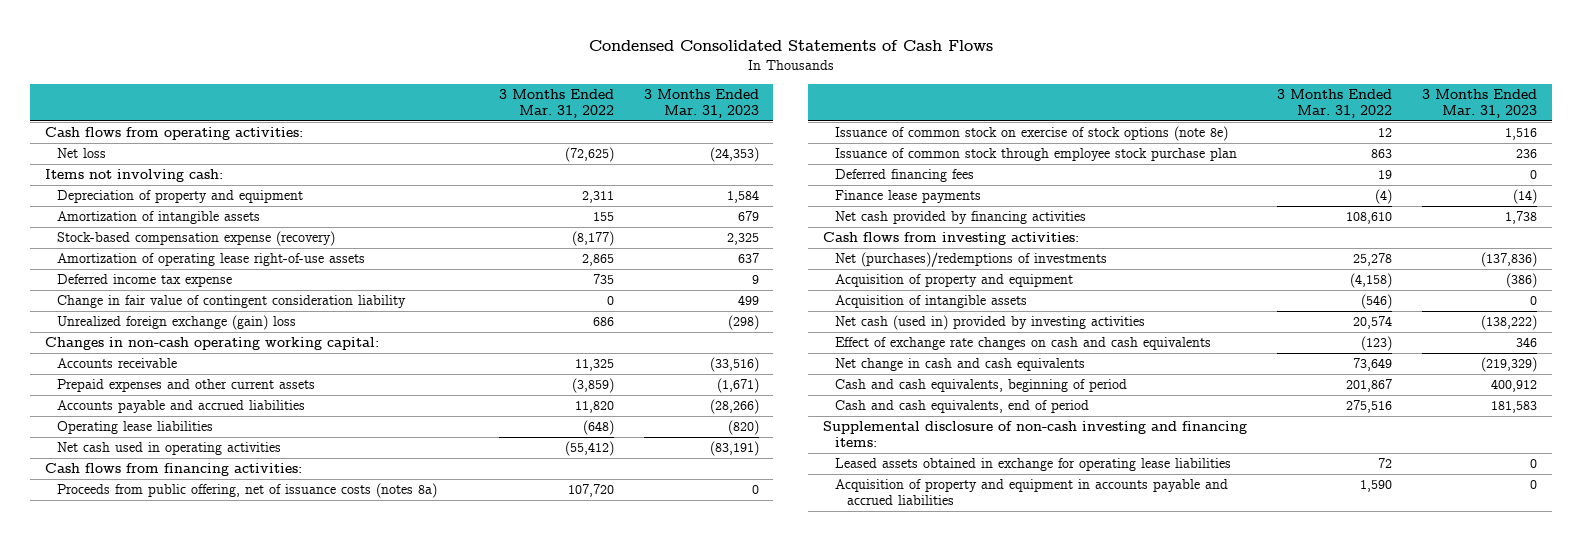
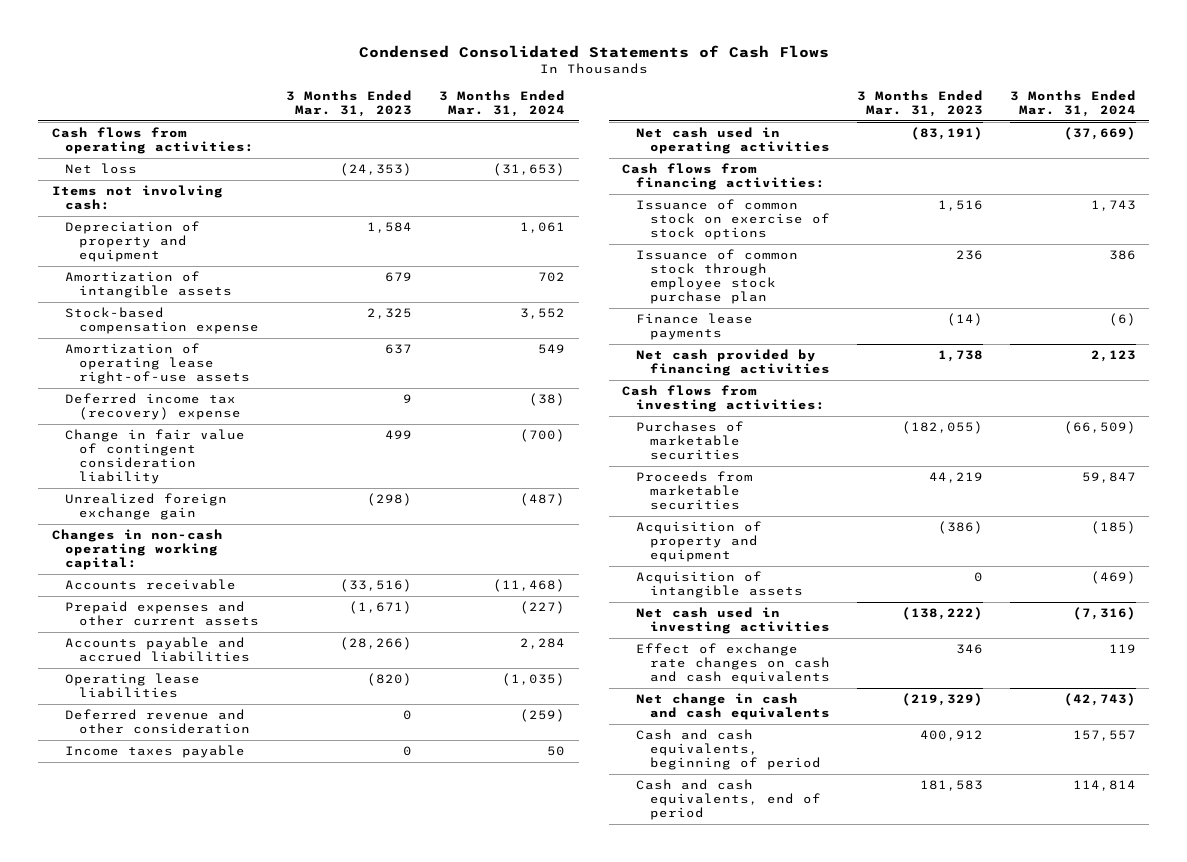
[498,88,614,118] 3 Months Ended Mar. 31, 2022 -> none
none -> [439,90,566,118] 3 Months Ended Mar. 31, 2024
[56,231,335,247] Stock-based compensation expense (recovery) -> [65,306,260,334] Stock-based compensation expense
[56,274,232,288] Deferred income tax expense -> [65,392,242,420] Deferred income tax (recovery) expense
[56,315,296,331] Unrealized foreign exchange (gain) loss -> [65,492,228,520] Unrealized foreign exchange gain
none -> [65,708,251,734] Deferred revenue and other consideration
none -> [65,744,246,758] Income taxes payable
[56,483,437,499] Proceeds from public offering, net of issuance costs (notes 8a) -> none
[835,126,1229,142] Issuance of common stock on exercise of stock options (note 8e) -> [635,198,830,240] Issuance of common stock on exercise of stock options
[835,169,975,183] Deferred financing fees -> none
[835,252,1108,268] Net (purchases)/redemptions of investments -> none
none -> [635,420,744,460] Purchases of marketable securities
none -> [635,470,753,510] Proceeds from marketable securities
[835,315,1146,331] Net cash (used in) provided by investing activities -> [635,606,830,634] Net cash used in investing activities
[823,421,1248,448] Supplemental disclosure of non-cash investing and financing items: -> none
[835,458,1232,472] Leased assets obtained in exchange for operating lease liabilities -> none
[835,479,1229,506] Acquisition of property and equipment in accounts payable and accrued liabilities -> none

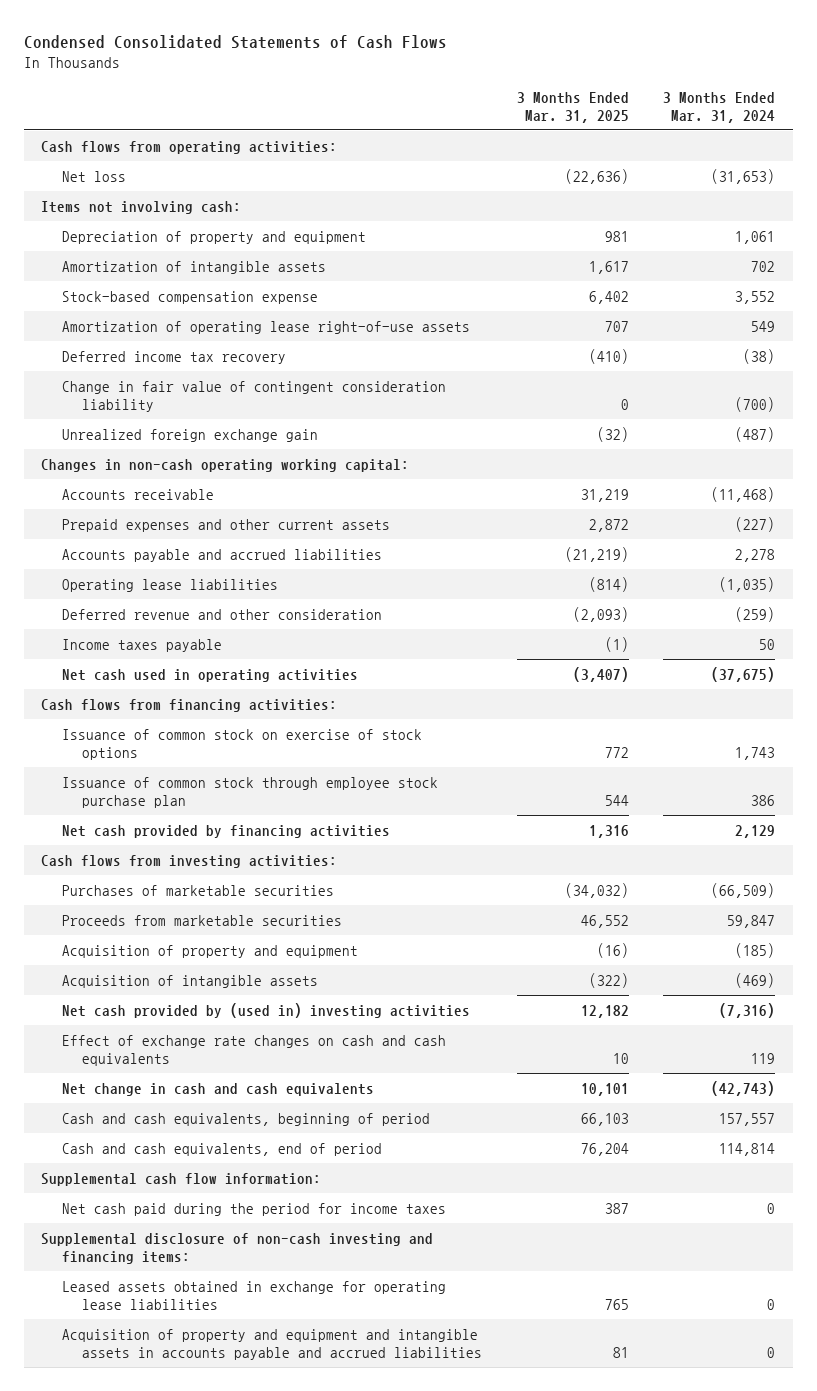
[286,90,413,118] 3 Months Ended Mar. 31, 2023 -> none
none -> [516,91,629,123] 3 Months Ended Mar. 31, 2025
[65,392,242,420] Deferred income tax (recovery) expense -> [61,350,286,364] Deferred income tax recovery
[520,637,566,649] 2,284 -> [735,548,776,562] 2,278
[1063,126,1136,140] (37,669) -> [711,666,776,682] (37,675)
[635,312,753,340] Finance lease payments -> none
[1090,349,1136,362] 2,123 -> [735,824,776,838] 2,129
[635,606,830,634] Net cash used in investing activities -> [61,1002,470,1018] Net cash provided by (used in) investing activities
none -> [41,1172,322,1186] Supplemental cash flow information:
none -> [61,1202,446,1216] Net cash paid during the period for income taxes
none -> [41,1232,434,1264] Supplemental disclosure of non-cash investing and financing items:
none -> [61,1280,446,1310] Leased assets obtained in exchange for operating lease liabilities
none -> [61,1328,482,1360] Acquisition of property and equipment and intangible assets in accounts payable and accrued liabilities

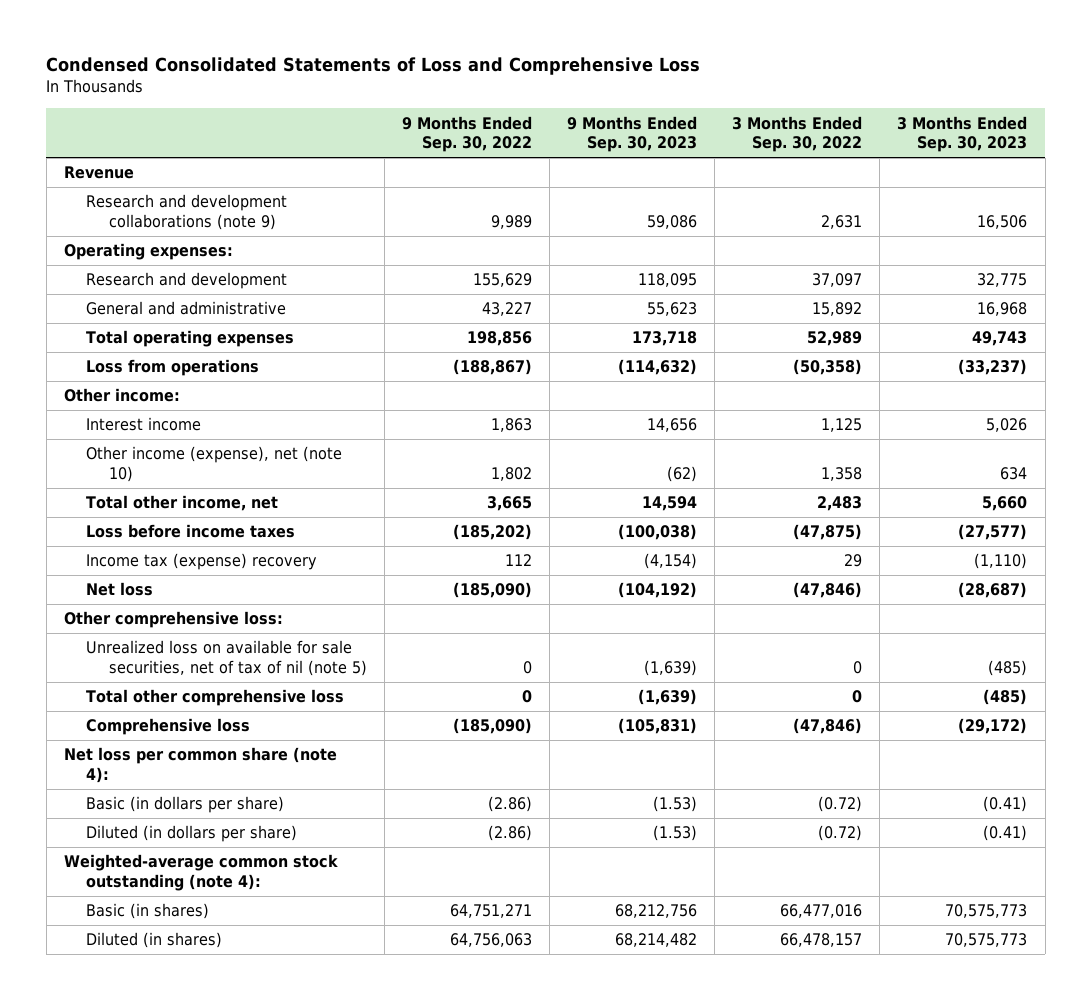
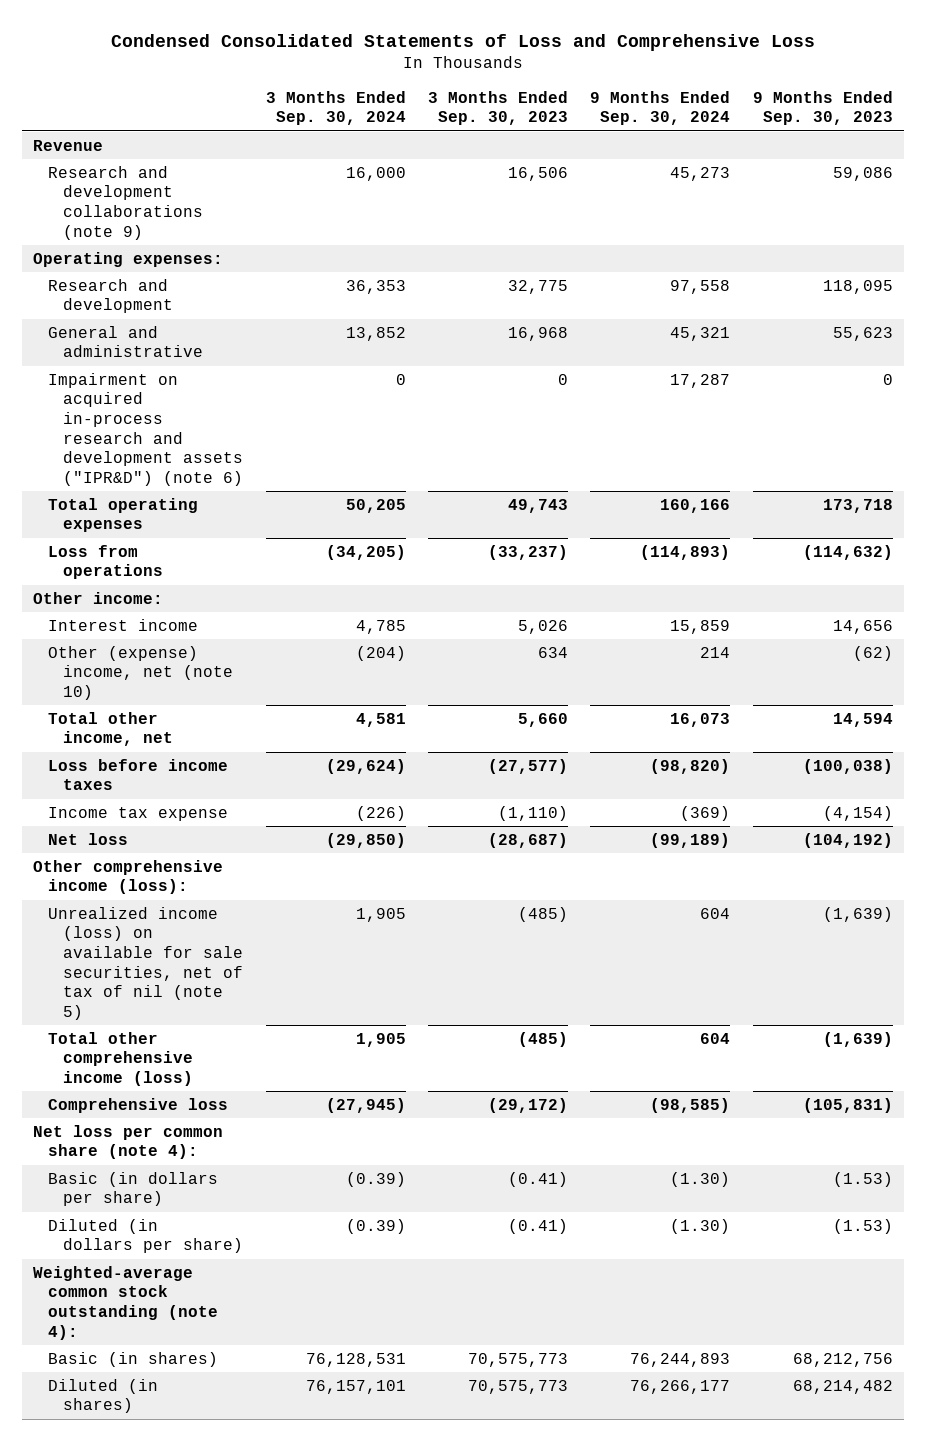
[401,115,532,153] 9 Months Ended Sep. 30, 2022 -> none
[732,115,863,153] 3 Months Ended Sep. 30, 2022 -> none
none -> [265,90,406,126] 3 Months Ended Sep. 30, 2024
none -> [590,90,731,126] 9 Months Ended Sep. 30, 2024
none -> [48,372,244,486] Impairment on acquired in-process research and development assets ("IPR&D") (note 6)
[86,446,343,483] Other income (expense), net (note 10) -> [48,645,234,700] Other (expense) income, net (note 10)
[86,553,318,571] Income tax (expense) recovery -> [48,806,229,821] Income tax expense
[63,611,283,629] Other comprehensive loss: -> [33,859,224,895] Other comprehensive income (loss):
[86,640,367,677] Unrealized loss on available for sale securities, net of tax of nil (note 5) -> [48,906,244,1020] Unrealized income (loss) on available for sale securities, net of tax of nil (note 5)
[86,689,345,707] Total other comprehensive loss -> [48,1031,194,1086] Total other comprehensive income (loss)

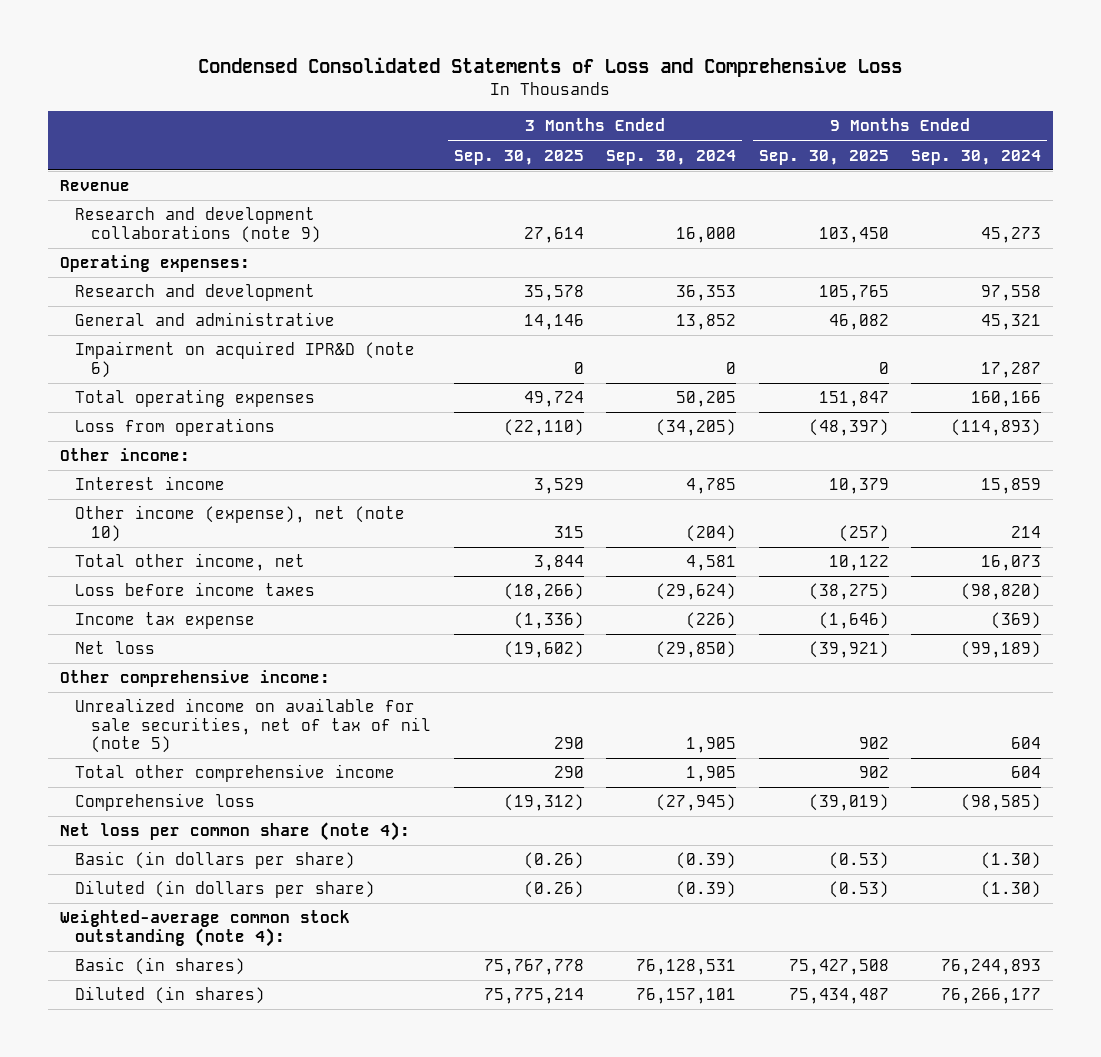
[427,90,568,126] 3 Months Ended Sep. 30, 2023 -> none
[752,90,893,126] 9 Months Ended Sep. 30, 2023 -> none
none -> [453,149,584,165] Sep. 30, 2025
none -> [758,149,889,165] Sep. 30, 2025
[48,372,244,486] Impairment on acquired in-process research and development assets ("IPR&D") (note 6) -> [75,341,416,378] Impairment on acquired IPR&D (note 6)
[48,645,234,700] Other (expense) income, net (note 10) -> [75,505,406,542] Other income (expense), net (note 10)
[33,859,224,895] Other comprehensive income (loss): -> [59,670,330,688] Other comprehensive income:
[48,906,244,1020] Unrealized income (loss) on available for sale securities, net of tax of nil (note 5) -> [75,698,431,754] Unrealized income on available for sale securities, net of tax of nil (note 5)
[48,1031,194,1086] Total other comprehensive income (loss) -> [75,764,396,783] Total other comprehensive income

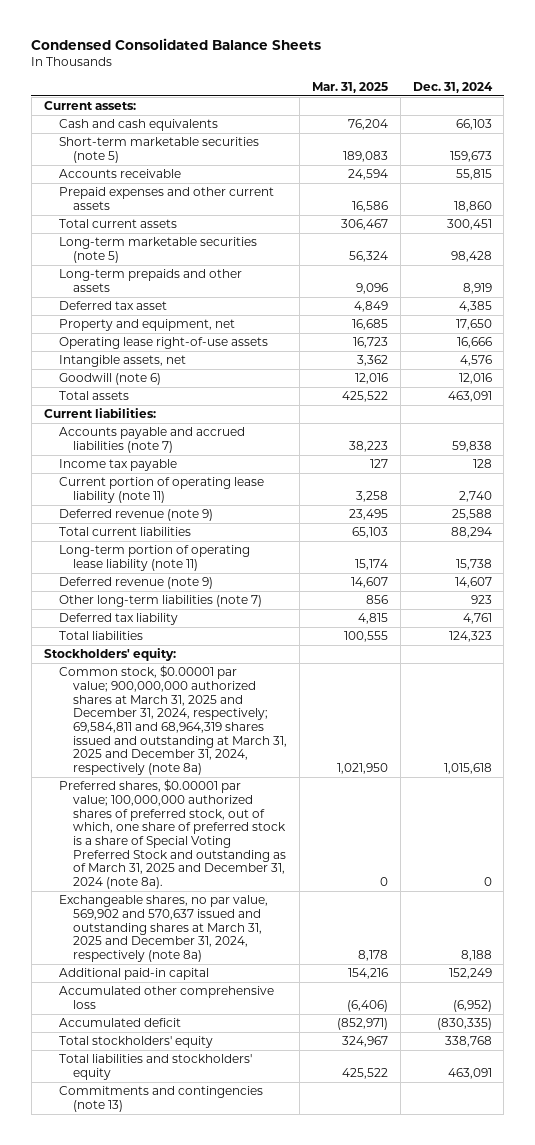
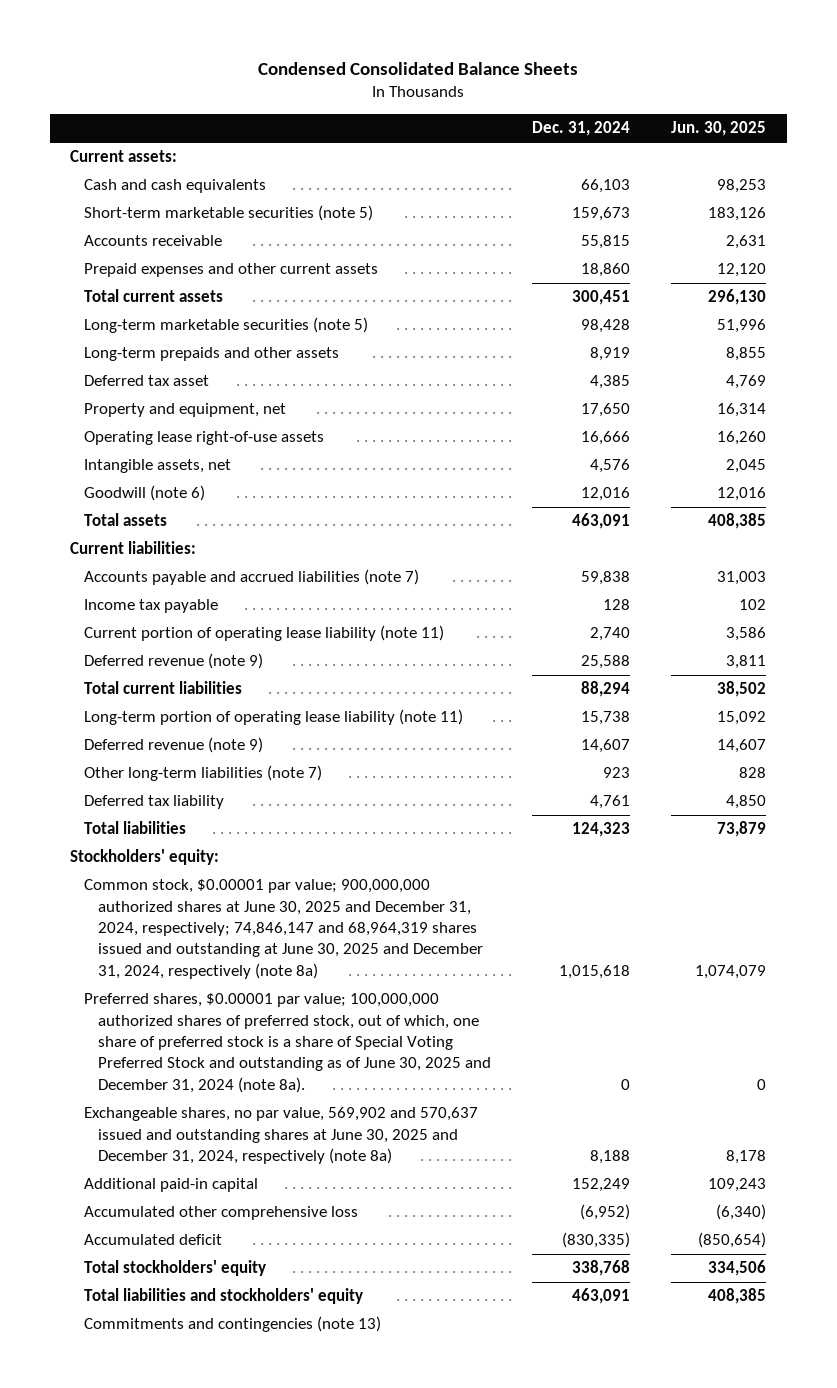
[312,81,389,93] Mar. 31, 2025 -> none
none -> [671,121,767,137] Jun. 30, 2025
[58,665,288,776] Common stock, $0.00001 par value; 900,000,000 authorized shares at March 31, 2025 and December 31, 2024, respectively; 69,584,811 and 68,964,319 shares issued and outstanding at March 31, 2025 and December 31, 2024, respectively (note 8a) -> [84,879,484,979] Common stock, $0.00001 par value; 900,000,000 authorized shares at June 30, 2025 and December 31, 2024, respectively; 74,846,147 and 68,964,319 shares issued and outstanding at June 30, 2025 and December 31, 2024, respectively (note 8a)
[58,779,287,890] Preferred shares, $0.00001 par value; 100,000,000 authorized shares of preferred stock, out of which, one share of preferred stock is a share of Special Voting Preferred Stock and outstanding as of March 31, 2025 and December 31, 2024 (note 8a). -> [84,993,492,1093] Preferred shares, $0.00001 par value; 100,000,000 authorized shares of preferred stock, out of which, one share of preferred stock is a share of Special Voting Preferred Stock and outstanding as of June 30, 2025 and December 31, 2024 (note 8a).
[58,895,268,963] Exchangeable shares, no par value, 569,902 and 570,637 issued and outstanding shares at March 31, 2025 and December 31, 2024, respectively (note 8a) -> [84,1107,479,1165] Exchangeable shares, no par value, 569,902 and 570,637 issued and outstanding shares at June 30, 2025 and December 31, 2024, respectively (note 8a)

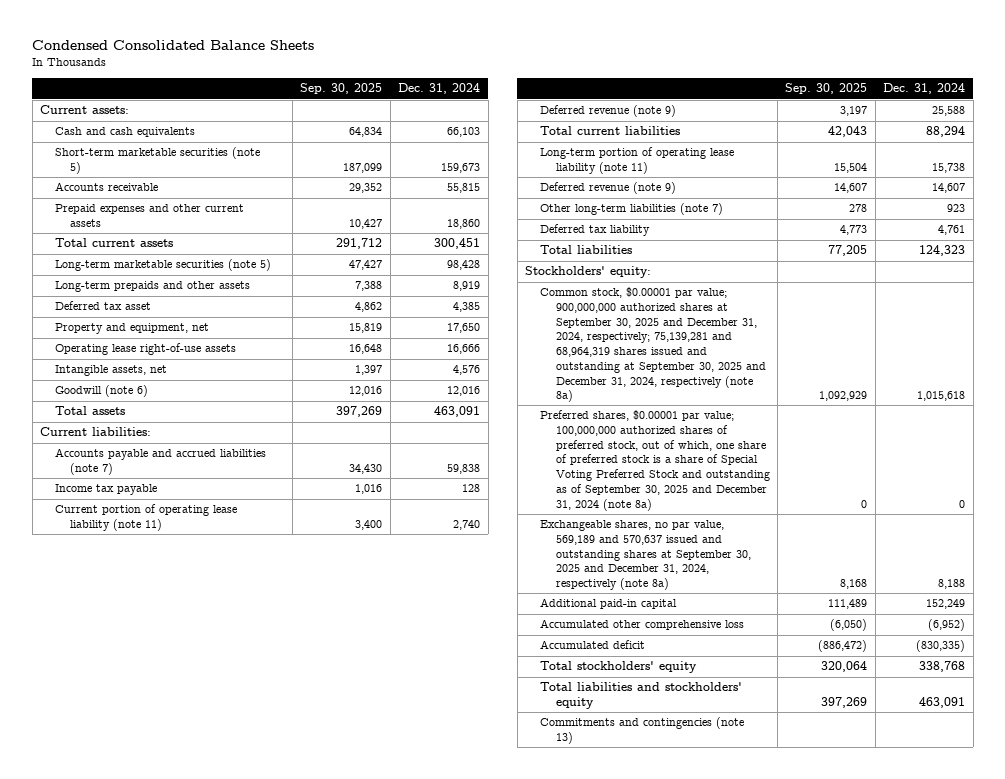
[671,121,767,137] Jun. 30, 2025 -> none
none -> [300,83,383,95] Sep. 30, 2025
[84,879,484,979] Common stock, $0.00001 par value; 900,000,000 authorized shares at June 30, 2025 and December 31, 2024, respectively; 74,846,147 and 68,964,319 shares issued and outstanding at June 30, 2025 and December 31, 2024, respectively (note 8a) -> [540,287,766,403] Common stock, $0.00001 par value; 900,000,000 authorized shares at September 30, 2025 and December 31, 2024, respectively; 75,139,281 and 68,964,319 shares issued and outstanding at September 30, 2025 and December 31, 2024, respectively (note 8a)
[84,993,492,1093] Preferred shares, $0.00001 par value; 100,000,000 authorized shares of preferred stock, out of which, one share of preferred stock is a share of Special Voting Preferred Stock and outstanding as of June 30, 2025 and December 31, 2024 (note 8a). -> [540,410,770,511] Preferred shares, $0.00001 par value; 100,000,000 authorized shares of preferred stock, out of which, one share of preferred stock is a share of Special Voting Preferred Stock and outstanding as of September 30, 2025 and December 31, 2024 (note 8a)
[84,1107,479,1165] Exchangeable shares, no par value, 569,902 and 570,637 issued and outstanding shares at June 30, 2025 and December 31, 2024, respectively (note 8a) -> [540,520,751,591] Exchangeable shares, no par value, 569,189 and 570,637 issued and outstanding shares at September 30, 2025 and December 31, 2024, respectively (note 8a)

